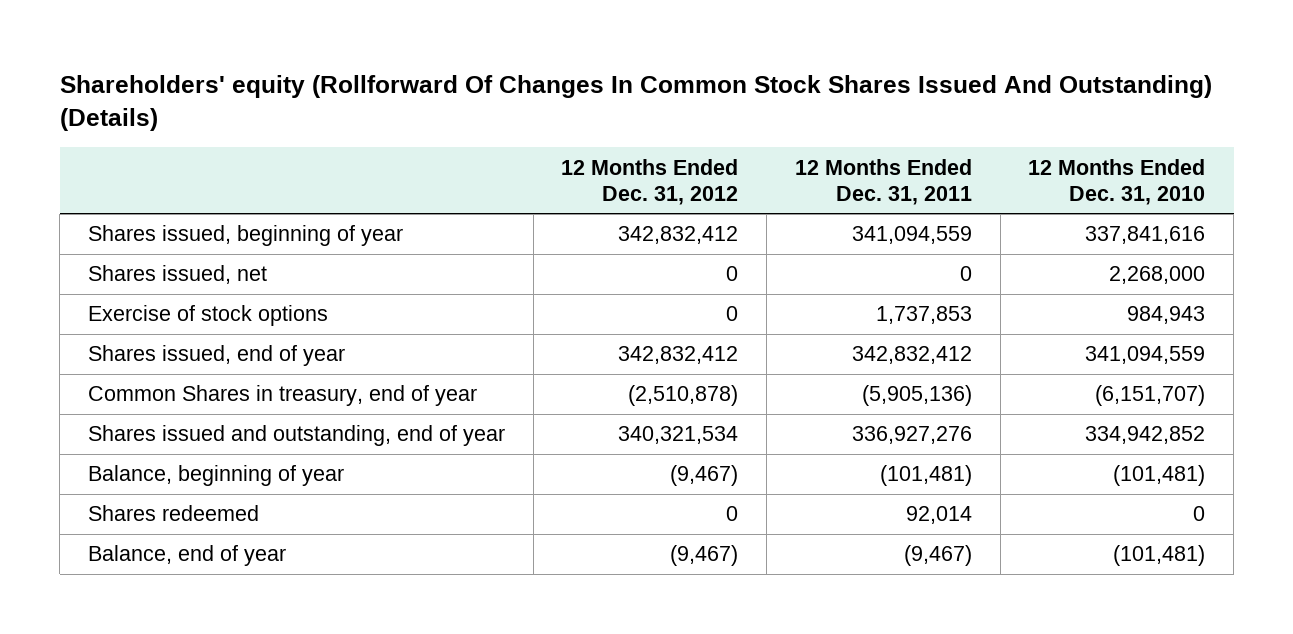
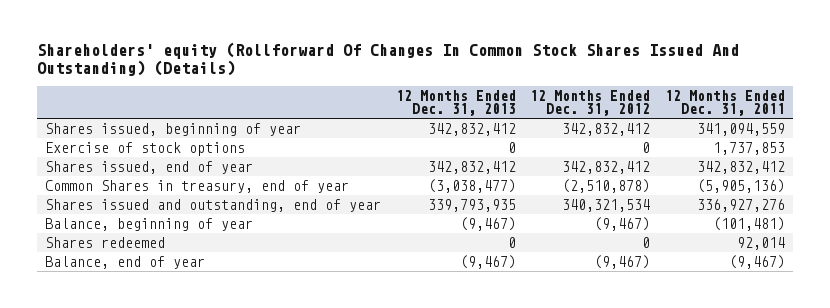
[1028,158,1206,205] 12 Months Ended Dec. 31, 2010 -> none
none -> [395,89,516,117] 12 Months Ended Dec. 31, 2013
[87,265,267,285] Shares issued, net -> none

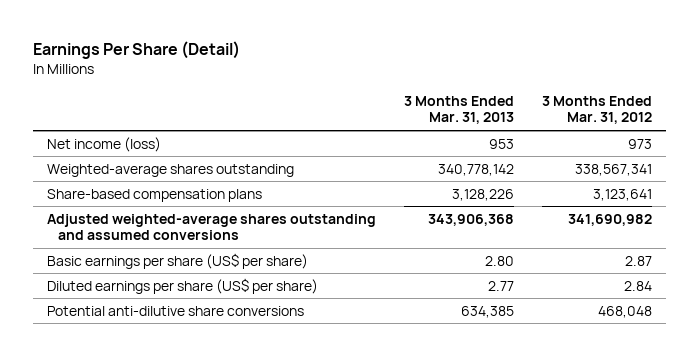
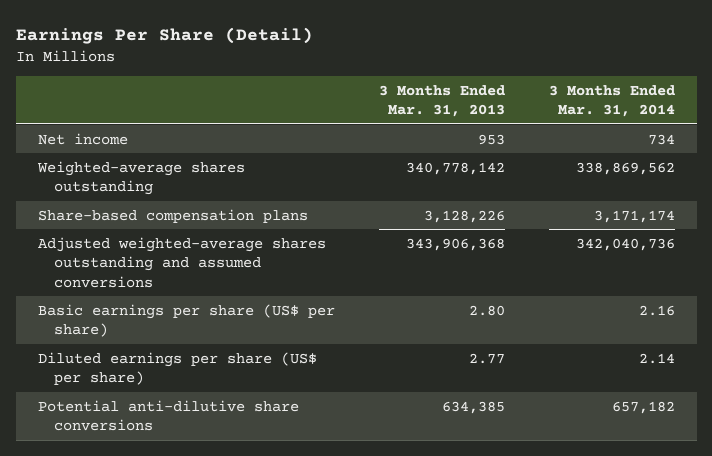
[542,96,653,125] 3 Months Ended Mar. 31, 2012 -> none
none -> [548,84,675,118] 3 Months Ended Mar. 31, 2014
[47,136,162,152] Net income (loss) -> [37,132,128,145] Net income

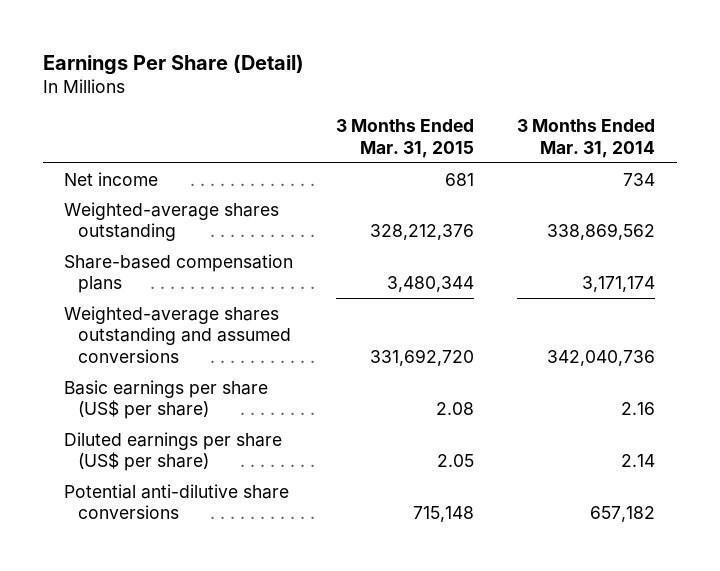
[378,84,505,118] 3 Months Ended Mar. 31, 2013 -> none
none -> [336,119,475,159] 3 Months Ended Mar. 31, 2015
[37,236,326,288] Adjusted weighted-average shares outstanding and assumed conversions -> [64,305,291,364] Weighted-average shares outstanding and assumed conversions

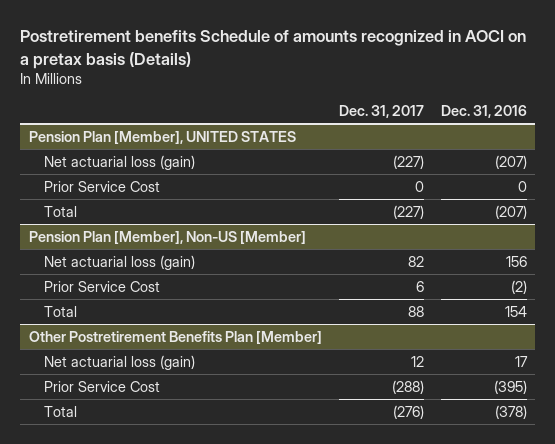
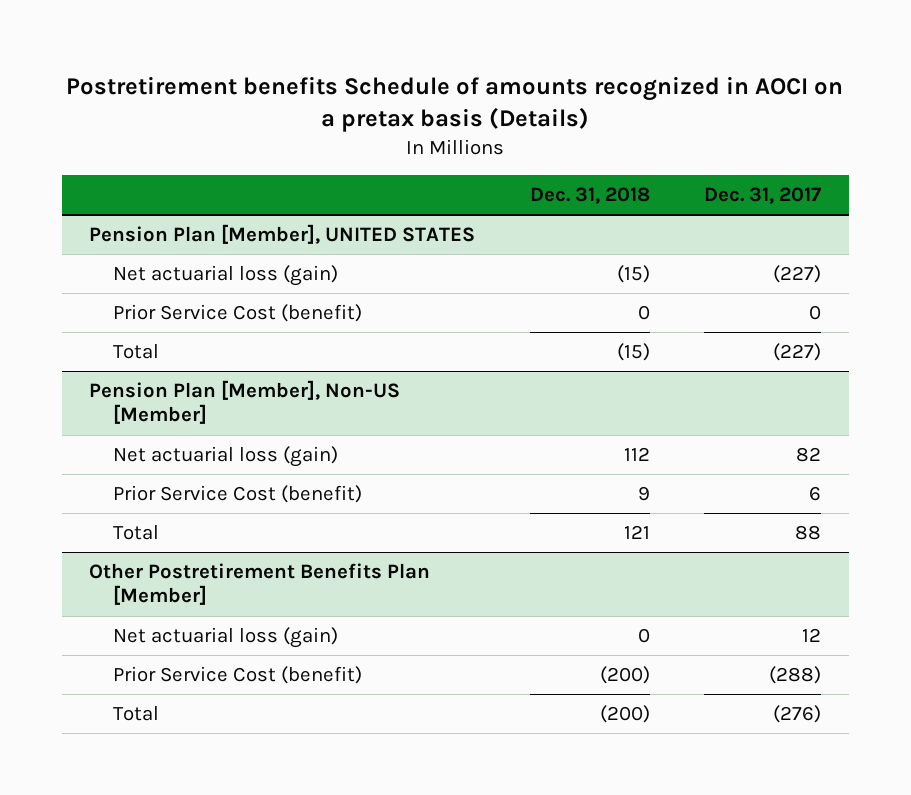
[440,105,527,119] Dec. 31, 2016 -> none
none -> [529,186,650,204] Dec. 31, 2018
[43,180,160,192] Prior Service Cost -> [113,304,363,323] Prior Service Cost (benefit)
[43,280,160,292] Prior Service Cost -> [113,485,363,504] Prior Service Cost (benefit)
[43,380,160,392] Prior Service Cost -> [113,666,363,685] Prior Service Cost (benefit)

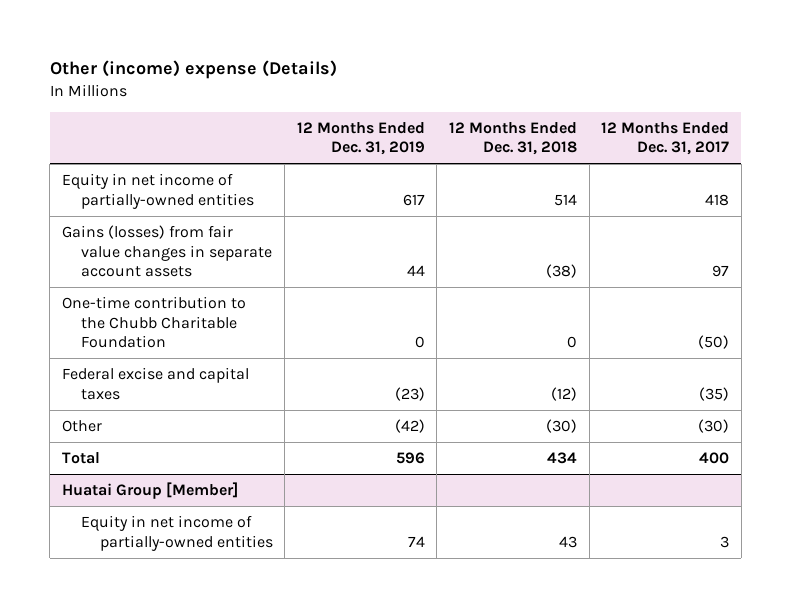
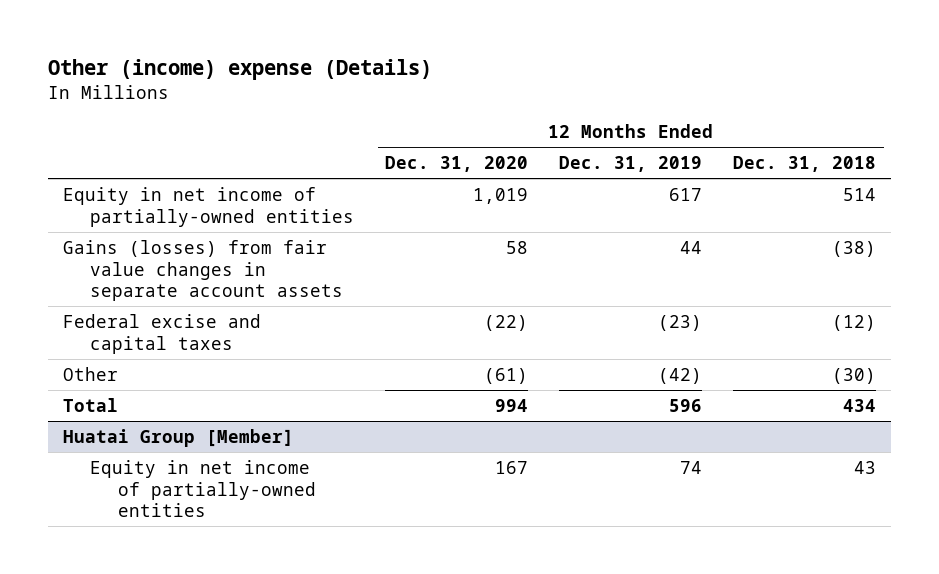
[601,121,730,156] 12 Months Ended Dec. 31, 2017 -> none
none -> [385,156,529,173] Dec. 31, 2020
[62,296,247,349] One-time contribution to the Chubb Charitable Foundation -> none

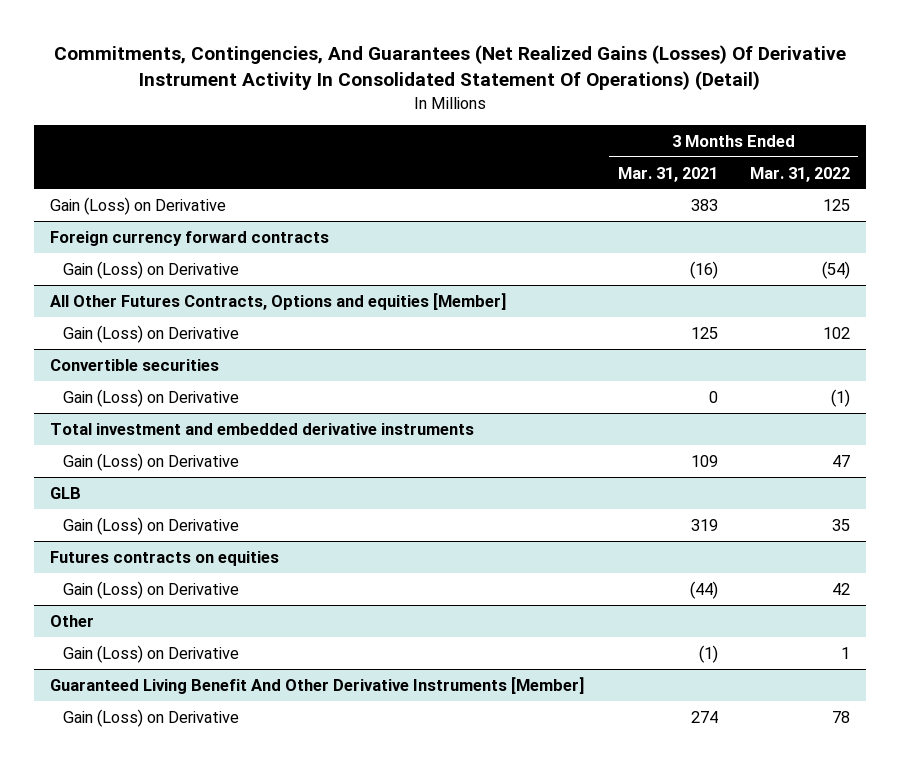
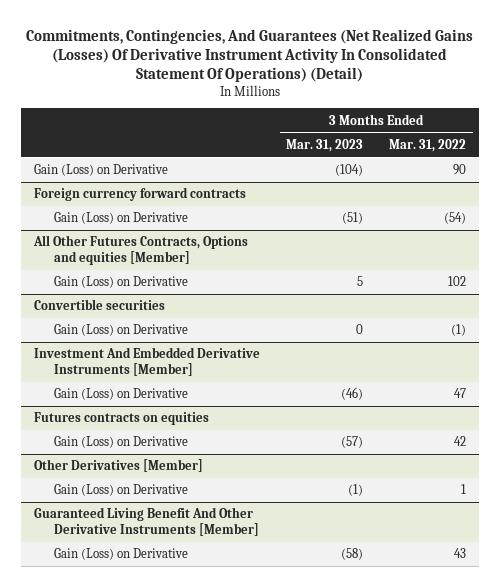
[617,166,718,182] Mar. 31, 2021 -> none
none -> [286,138,364,152] Mar. 31, 2023
[822,198,850,211] 125 -> [453,164,467,176] 90
[50,422,475,435] Total investment and embedded derivative instruments -> [34,347,261,376] Investment And Embedded Derivative Instruments [Member]
[50,486,82,499] GLB -> none
[62,516,239,535] Gain (Loss) on Derivative -> none
[50,614,95,627] Other -> [34,459,204,473] Other Derivatives [Member]
[831,710,850,723] 78 -> [454,548,467,559] 43

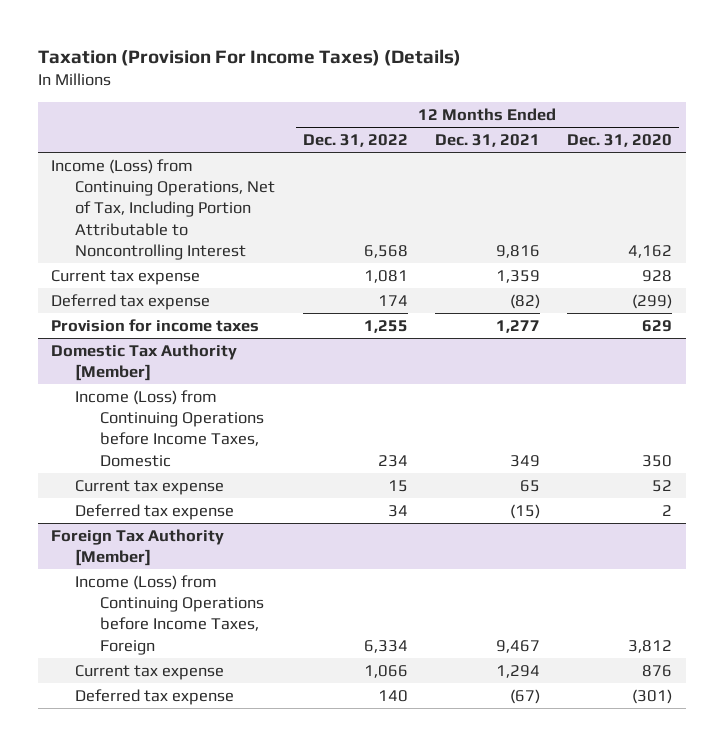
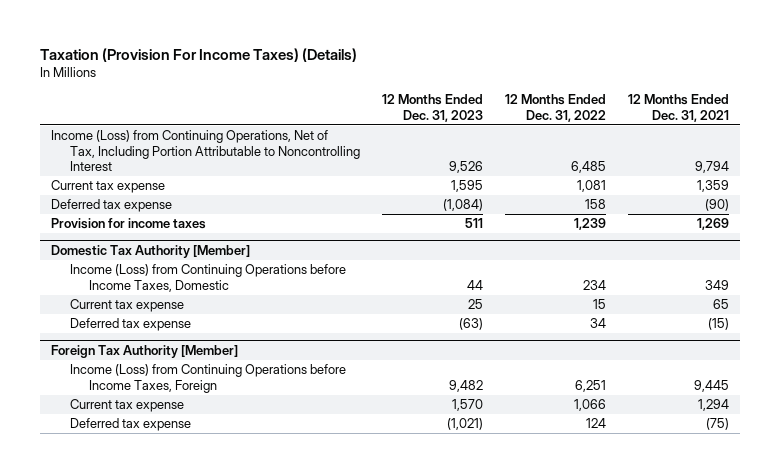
[566,134,672,148] Dec. 31, 2020 -> none
none -> [382,94,484,122] 12 Months Ended Dec. 31, 2023
[363,244,408,258] 6,568 -> [571,161,607,174] 6,485
[495,244,540,258] 9,816 -> [695,161,730,174] 9,794
[377,294,408,306] 174 -> [585,199,607,210] 158
[509,293,540,309] (82) -> [705,199,730,212] (90)
[363,319,408,333] 1,255 -> [574,218,607,231] 1,239
[495,319,540,333] 1,277 -> [697,218,730,231] 1,269
[363,639,408,653] 6,334 -> [575,379,607,392] 6,251
[495,639,540,653] 9,467 -> [694,379,730,392] 9,445
[377,689,408,702] 140 -> [586,418,607,429] 124
[509,688,540,704] (67) -> [706,418,730,431] (75)

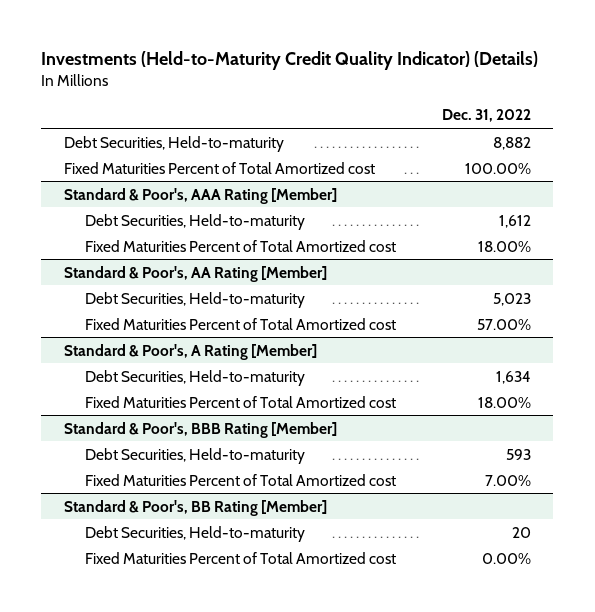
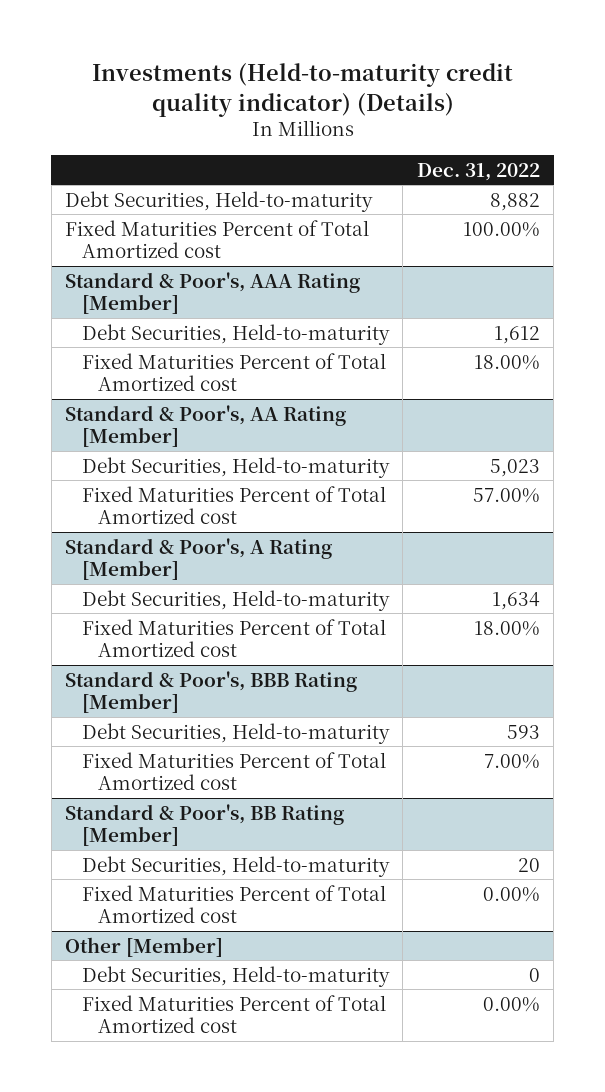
[41,51,539,71] Investments (Held-to-Maturity Credit Quality Indicator) (Details) -> [91,62,513,117] Investments (Held-to-maturity credit quality indicator) (Details)
none -> [65,936,224,957] Other [Member]
none -> [81,965,390,987] Debt Securities, Held-to-maturity
none -> [81,994,386,1034] Fixed Maturities Percent of Total Amortized cost

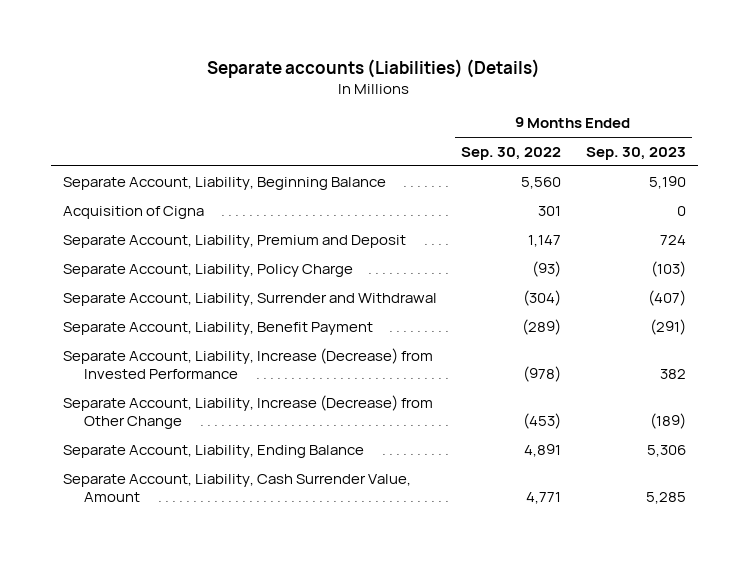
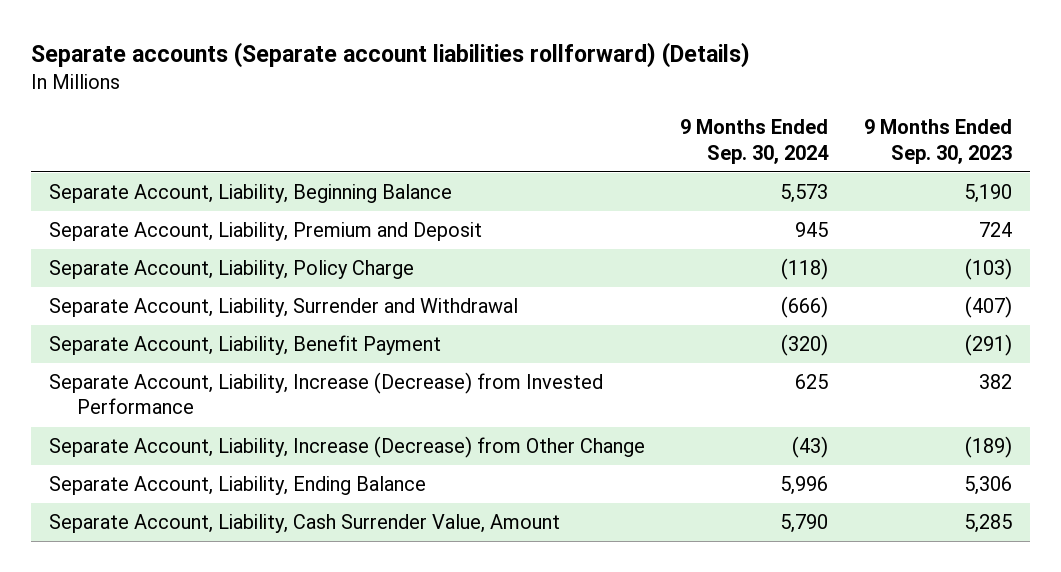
[207,58,541,78] Separate accounts (Liabilities) (Details) -> [31,41,751,68] Separate accounts (Separate account liabilities rollforward) (Details)
[461,147,562,161] Sep. 30, 2022 -> none
none -> [680,119,830,164] 9 Months Ended Sep. 30, 2024
[62,205,204,219] Acquisition of Cigna -> none

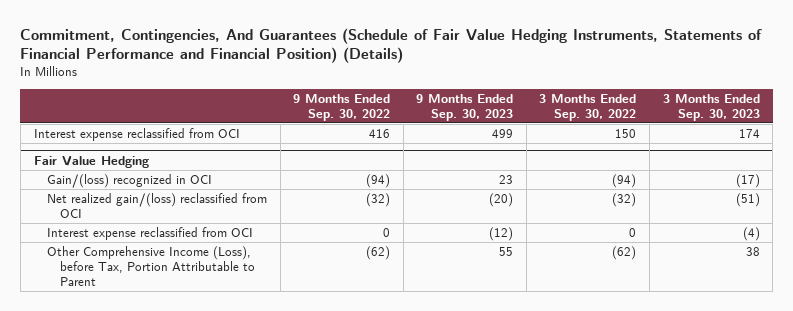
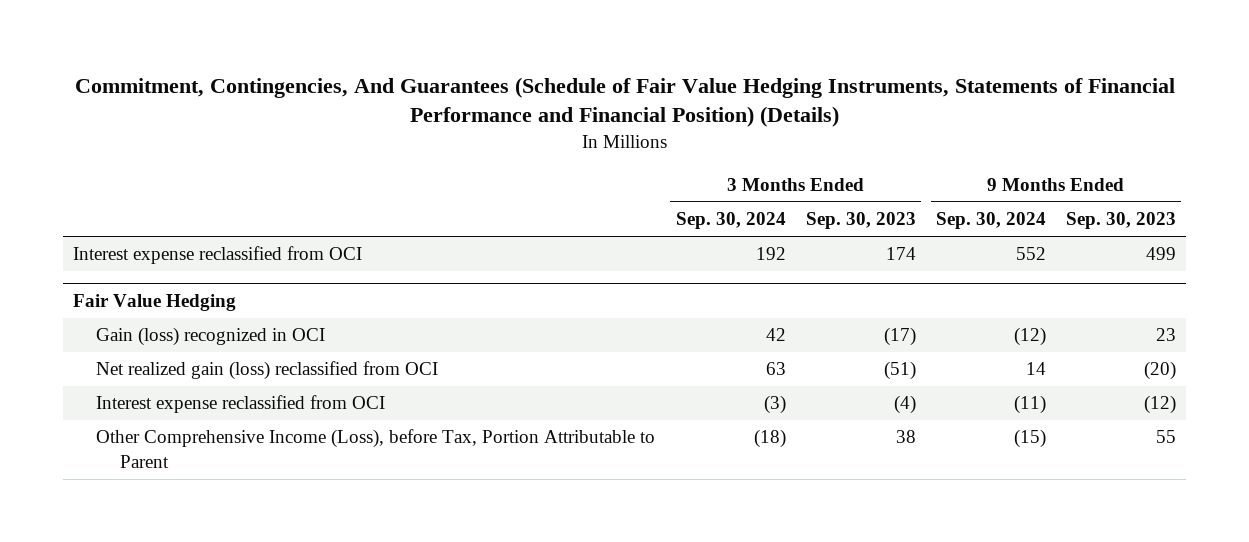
[293,93,391,121] 9 Months Ended Sep. 30, 2022 -> none
[539,93,637,121] 3 Months Ended Sep. 30, 2022 -> none
none -> [675,212,786,230] Sep. 30, 2024
none -> [936,212,1047,230] Sep. 30, 2024
[46,174,212,189] Gain/(loss) recognized in OCI -> [96,327,326,347] Gain (loss) recognized in OCI
[46,193,267,218] Net realized gain/(loss) reclassified from OCI -> [96,361,439,381] Net realized gain (loss) reclassified from OCI

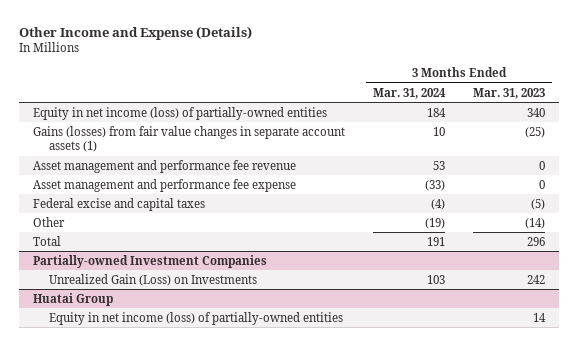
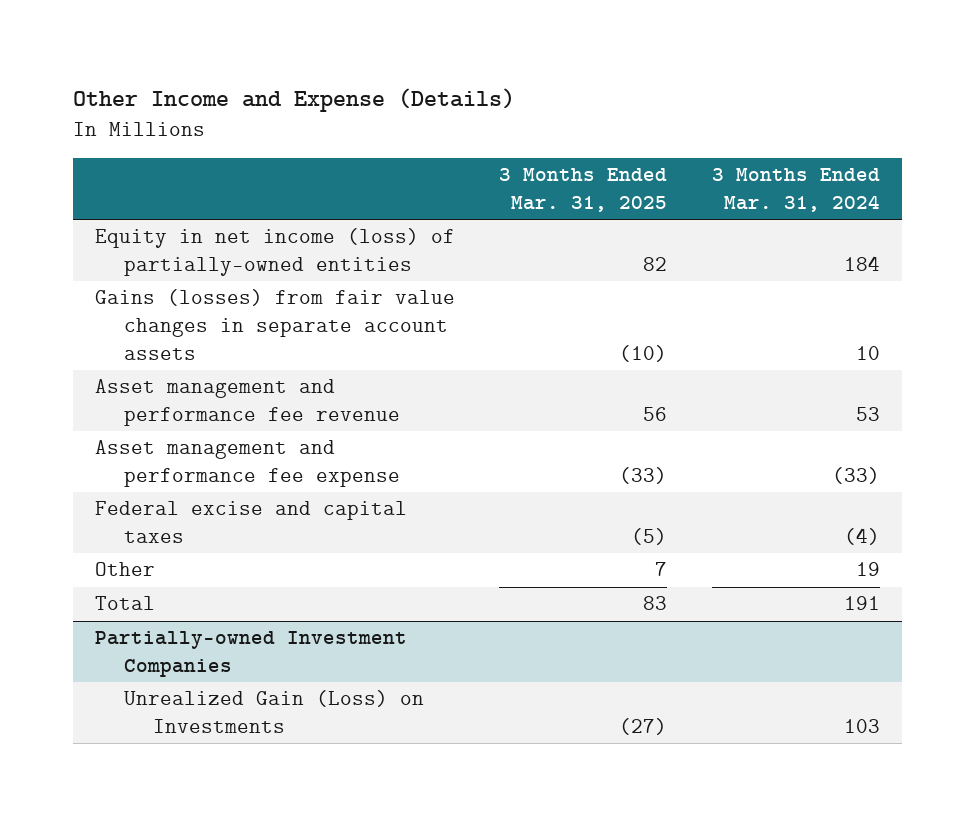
[473,87,546,99] Mar. 31, 2023 -> none
none -> [499,168,668,212] 3 Months Ended Mar. 31, 2025
[33,125,346,152] Gains (losses) from fair value changes in separate account assets (1) -> [94,289,455,361] Gains (losses) from fair value changes in separate account assets
[425,217,446,229] (19) -> [855,562,880,577] 19
[33,292,114,306] Huatai Group -> none
[48,311,343,325] Equity in net income (loss) of partially-owned entities -> none

